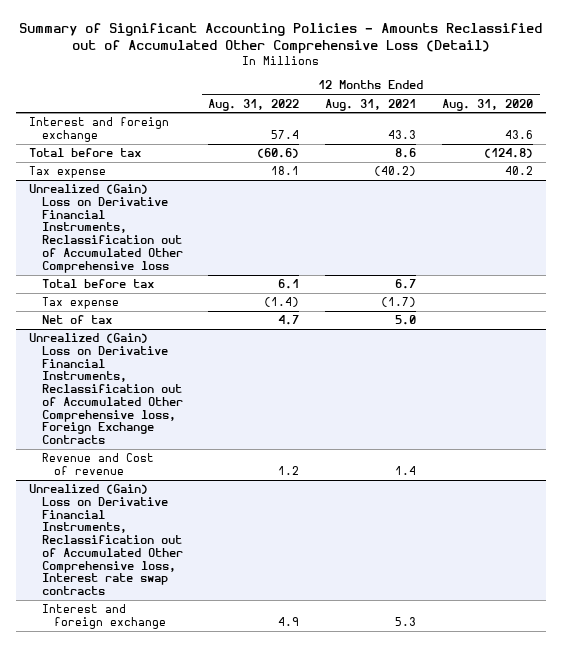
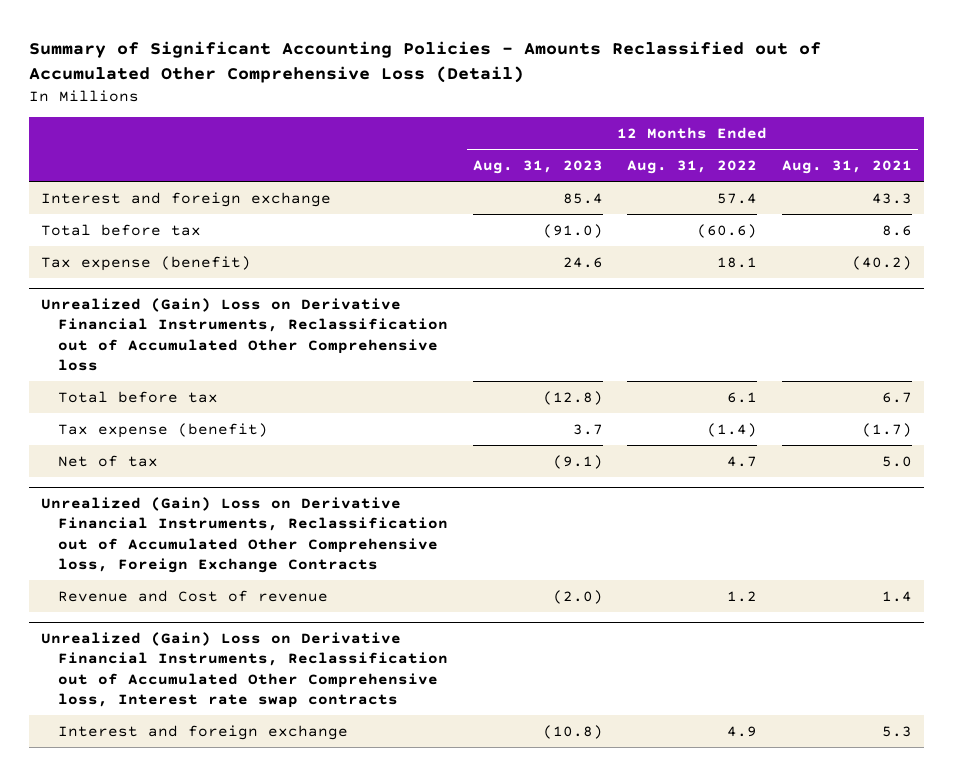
[442,98,534,111] Aug. 31, 2020 -> none
none -> [472,160,603,175] Aug. 31, 2023
[28,166,106,179] Tax expense -> [41,255,252,271] Tax expense (benefit)
[41,297,119,310] Tax expense -> [58,422,269,438] Tax expense (benefit)

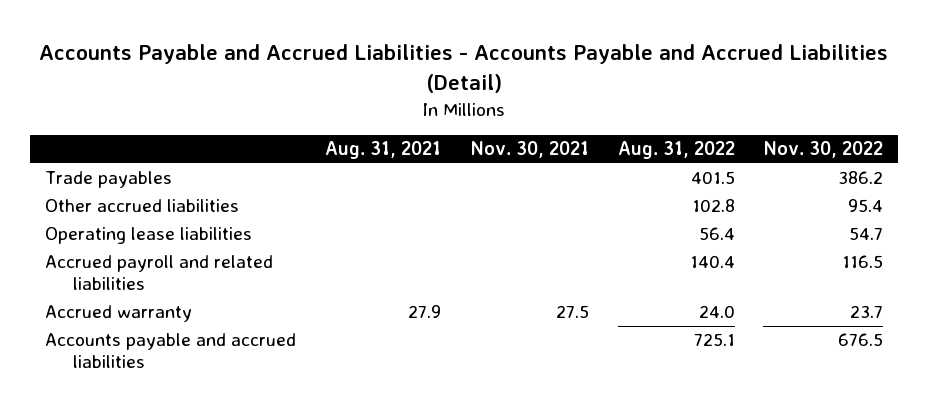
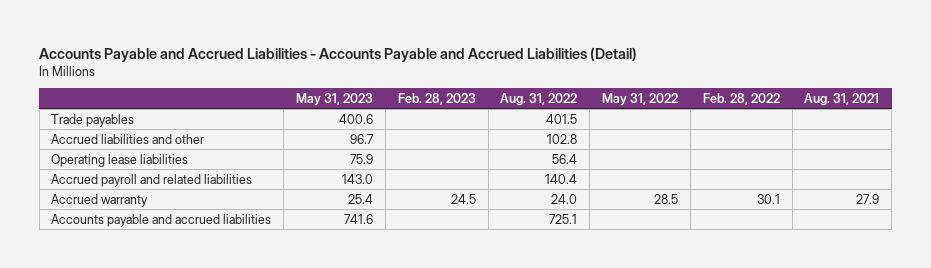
[469,141,589,159] Nov. 30, 2021 -> none
[763,141,884,159] Nov. 30, 2022 -> none
none -> [296,92,374,106] May 31, 2023
none -> [397,92,476,105] Feb. 28, 2023
none -> [602,92,679,106] May 31, 2022
none -> [702,92,780,105] Feb. 28, 2022
[44,199,239,213] Other accrued liabilities -> [51,133,205,144] Accrued liabilities and other

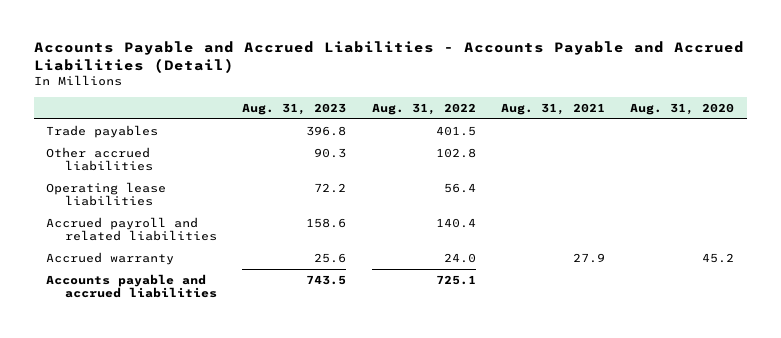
[296,92,374,106] May 31, 2023 -> none
[397,92,476,105] Feb. 28, 2023 -> none
[602,92,679,106] May 31, 2022 -> none
[702,92,780,105] Feb. 28, 2022 -> none
none -> [242,102,347,115] Aug. 31, 2023
none -> [630,102,735,115] Aug. 31, 2020
[51,133,205,144] Accrued liabilities and other -> [46,147,153,172] Other accrued liabilities

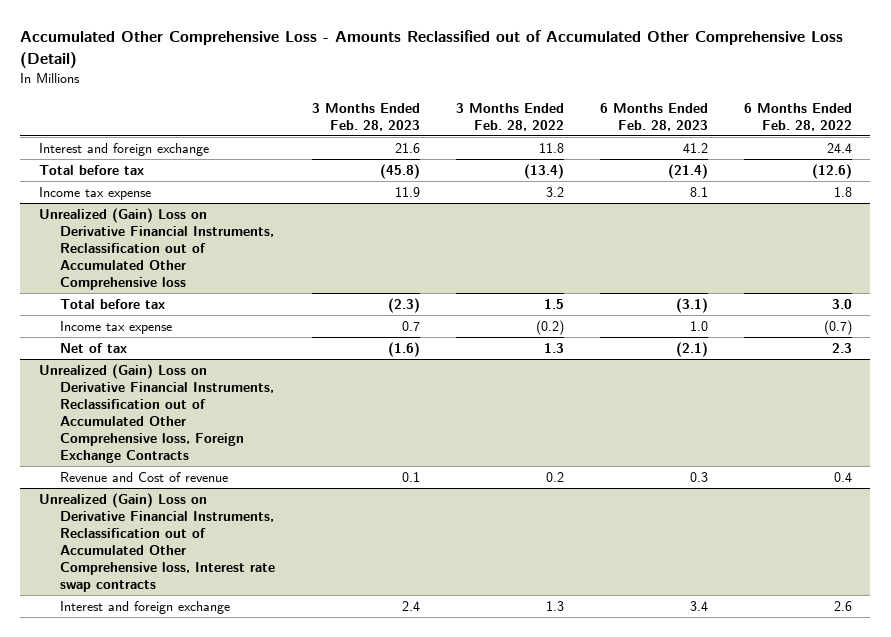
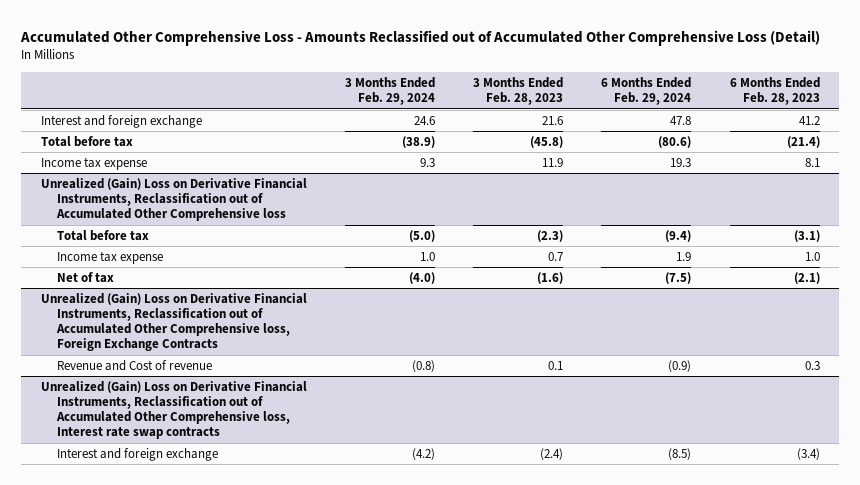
[455,102,564,131] 3 Months Ended Feb. 28, 2022 -> none
[744,102,853,131] 6 Months Ended Feb. 28, 2022 -> none
none -> [344,77,435,106] 3 Months Ended Feb. 29, 2024
none -> [601,77,692,106] 6 Months Ended Feb. 29, 2024
[401,600,420,611] 2.4 -> [540,447,564,460] (2.4)
[690,600,709,611] 3.4 -> [796,447,820,460] (3.4)

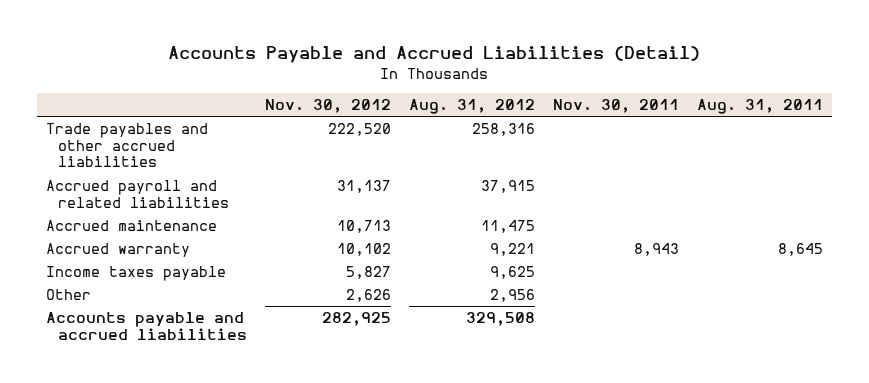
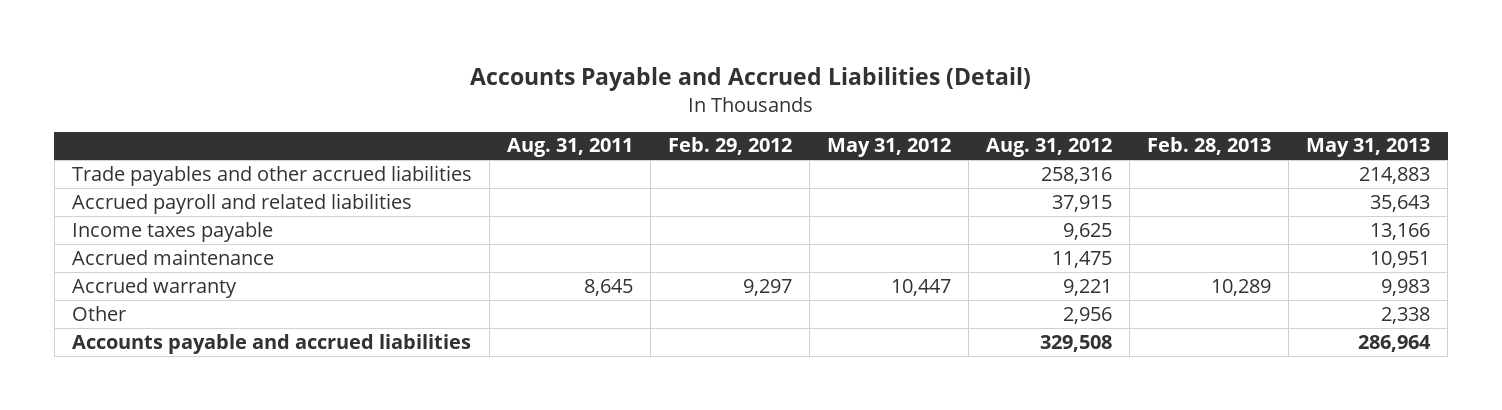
[264,99,391,114] Nov. 30, 2012 -> none
[552,99,679,114] Nov. 30, 2011 -> none
none -> [667,137,792,156] Feb. 29, 2012
none -> [826,138,951,158] May 31, 2012
none -> [1147,137,1272,156] Feb. 28, 2013
none -> [1306,138,1431,158] May 31, 2013
[46,266,227,282] Income taxes payable -> [71,221,273,242] Income taxes payable

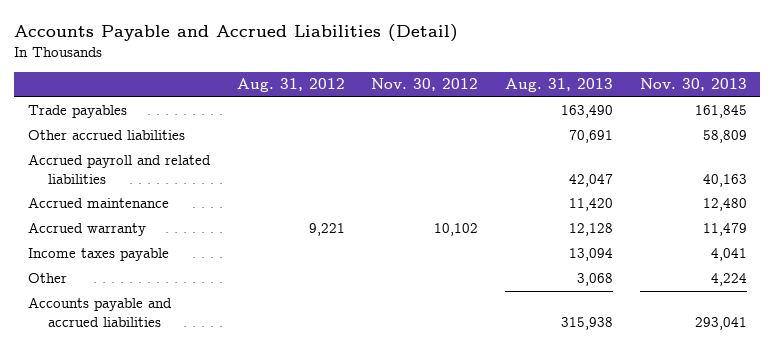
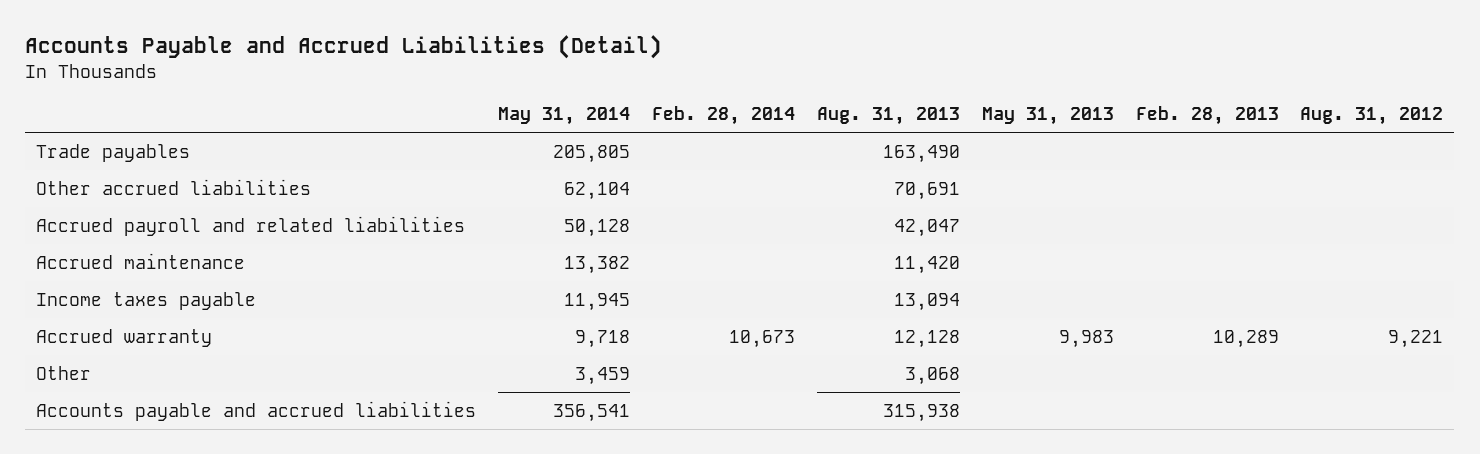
[371,78,479,92] Nov. 30, 2012 -> none
[639,78,747,92] Nov. 30, 2013 -> none
none -> [498,107,631,126] May 31, 2014
none -> [652,106,796,126] Feb. 28, 2014
none -> [981,107,1114,126] May 31, 2013
none -> [1135,106,1279,126] Feb. 28, 2013
[27,222,146,237] Accrued warranty -> [36,328,213,347] Accrued warranty

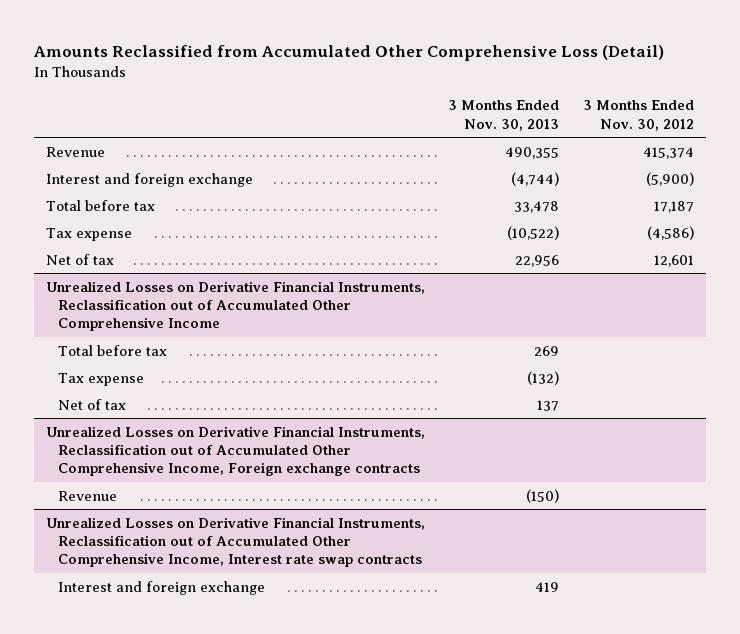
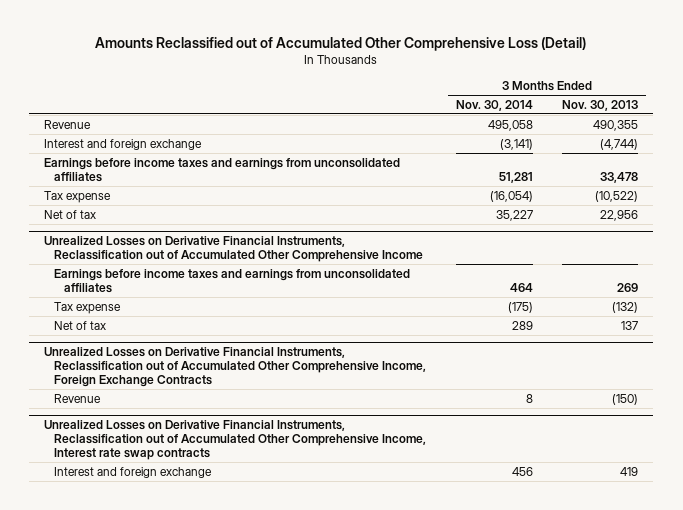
[32,44,664,61] Amounts Reclassified from Accumulated Other Comprehensive Loss (Detail) -> [95,36,587,51] Amounts Reclassified out of Accumulated Other Comprehensive Loss (Detail)
[582,100,694,131] 3 Months Ended Nov. 30, 2012 -> none
none -> [455,99,533,111] Nov. 30, 2014
[45,199,155,211] Total before tax -> [44,157,401,182] Earnings before income taxes and earnings from unconsolidated affiliates
[58,344,168,356] Total before tax -> [53,268,410,293] Earnings before income taxes and earnings from unconsolidated affiliates
[45,425,425,477] Unrealized Losses on Derivative Financial Instruments, Reclassification out of Accumulated Other Comprehensive Income, Foreign exchange contracts -> [44,346,426,388] Unrealized Losses on Derivative Financial Instruments, Reclassification out of Accumulated Other Comprehensive Income, Foreign Exchange Contracts

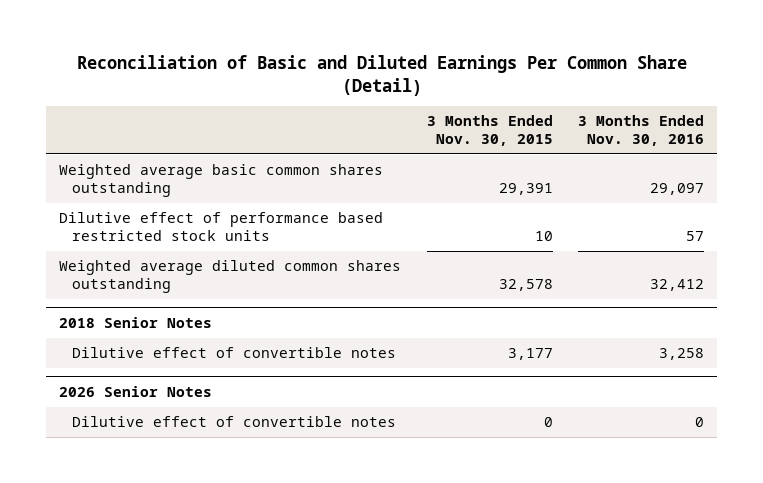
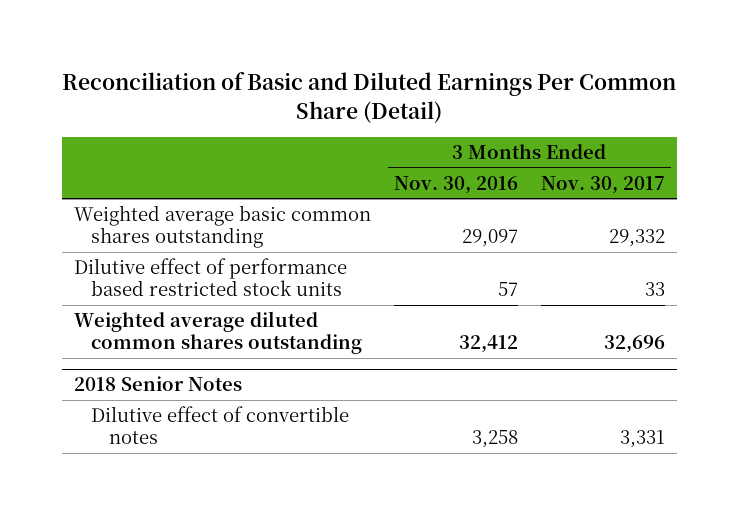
[426,115,553,147] 3 Months Ended Nov. 30, 2015 -> none
none -> [541,175,666,194] Nov. 30, 2017
[58,386,212,398] 2026 Senior Notes -> none
[71,416,396,428] Dilutive effect of convertible notes -> none

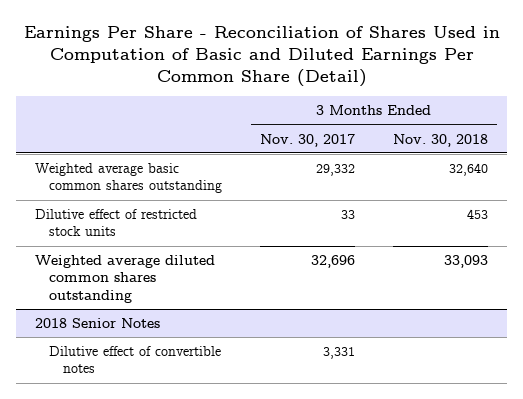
[62,72,677,123] Reconciliation of Basic and Diluted Earnings Per Common Share (Detail) -> [23,26,500,88] Earnings Per Share - Reconciliation of Shares Used in Computation of Basic and Diluted Earnings Per Common Share (Detail)
[393,175,518,194] Nov. 30, 2016 -> none
none -> [393,133,489,147] Nov. 30, 2018
[73,257,347,297] Dilutive effect of performance based restricted stock units -> [35,209,198,237] Dilutive effect of restricted stock units

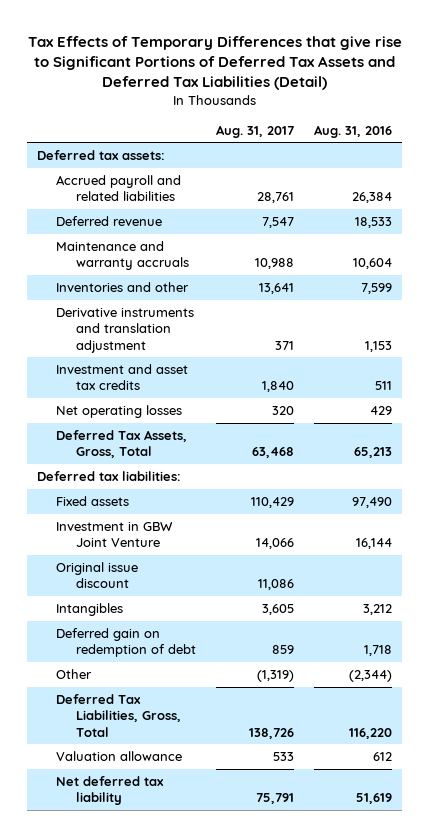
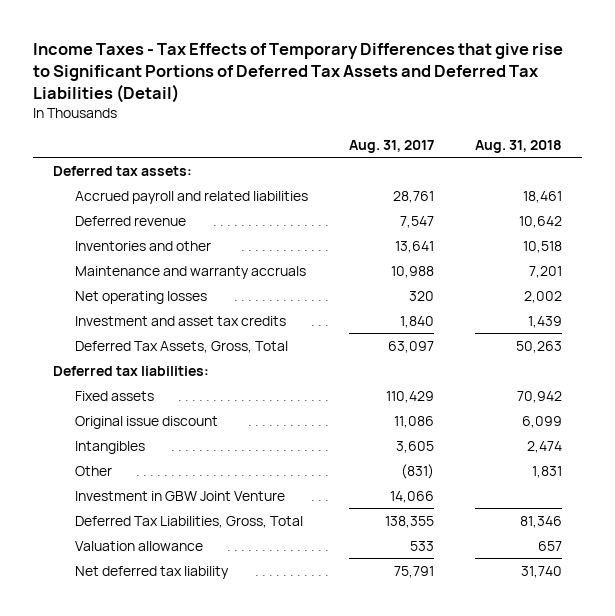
[27,36,402,91] Tax Effects of Temporary Differences that give rise to Significant Portions of Deferred Tax Assets and Deferred Tax Liabilities (Detail) -> [32,42,563,103] Income Taxes - Tax Effects of Temporary Differences that give rise to Significant Portions of Deferred Tax Assets and Deferred Tax Liabilities (Detail)
[314,124,393,138] Aug. 31, 2016 -> none
none -> [474,139,562,153] Aug. 31, 2018
[56,307,195,353] Derivative instruments and translation adjustment -> none
[56,240,189,271] Maintenance and warranty accruals -> [75,265,307,279] Maintenance and warranty accruals
[56,363,189,391] Investment and asset tax credits -> [75,315,287,326] Investment and asset tax credits
[251,447,294,459] 63,468 -> [388,340,435,353] 63,097
[56,627,196,658] Deferred gain on redemption of debt -> none
[256,669,294,682] (1,319) -> [401,463,435,479] (831)
[56,521,174,548] Investment in GBW Joint Venture -> [75,490,286,501] Investment in GBW Joint Venture
[248,727,294,739] 138,726 -> [385,515,435,528] 138,355

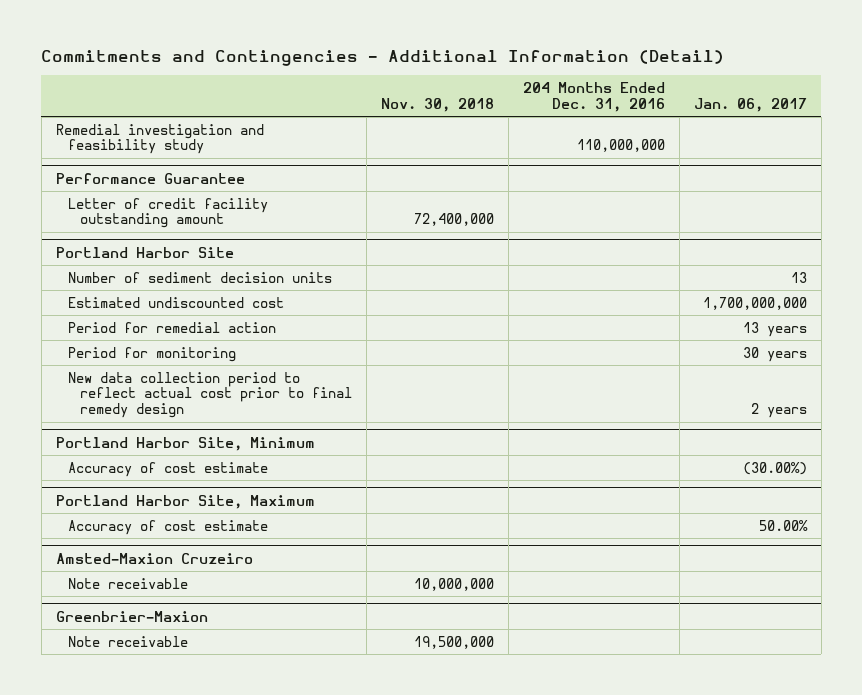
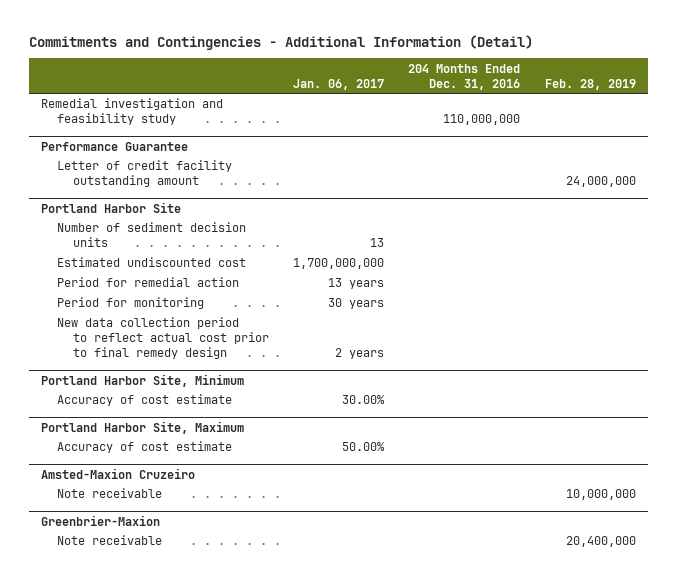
[380,97,494,112] Nov. 30, 2018 -> none
none -> [544,78,636,90] Feb. 28, 2019
[742,461,807,475] (30.00%) -> [342,395,386,405] 30.00%

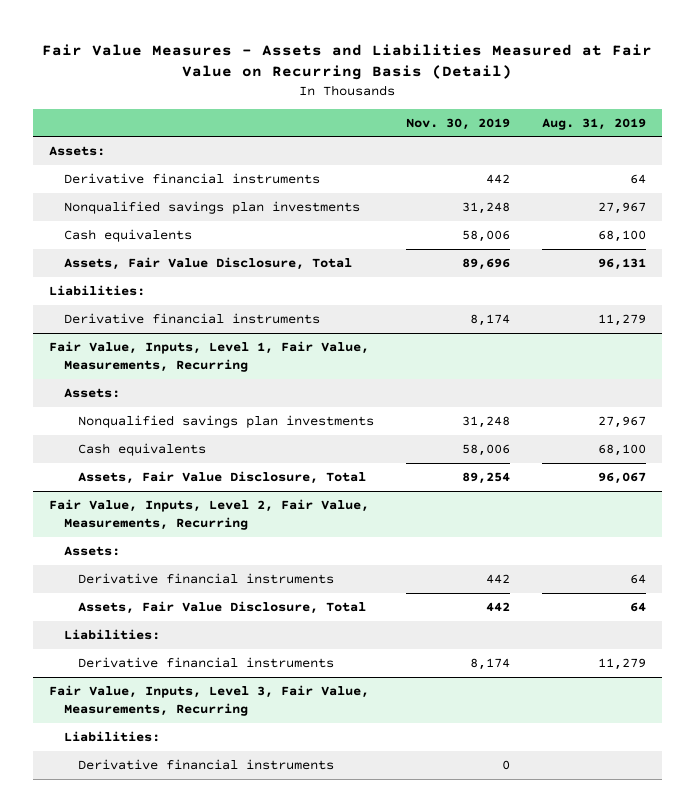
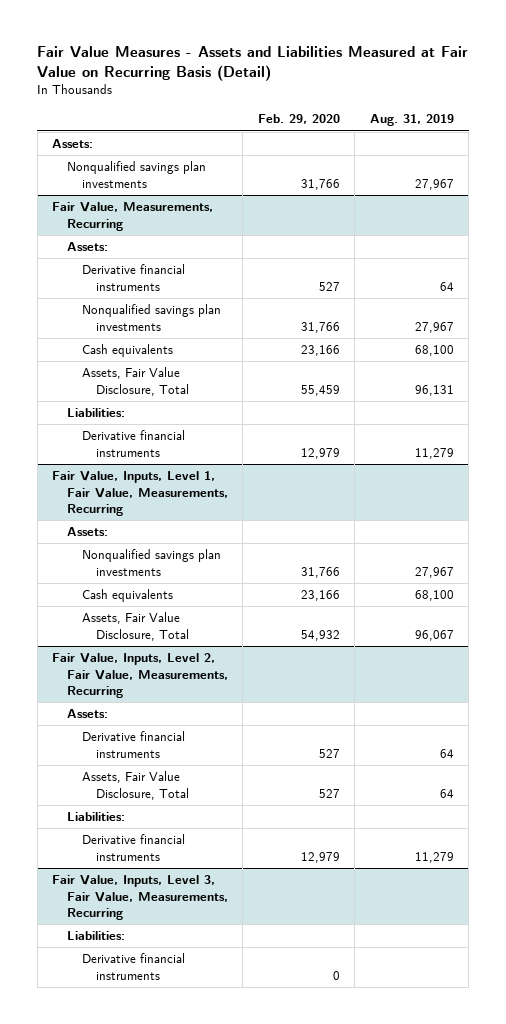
[405,117,510,130] Nov. 30, 2019 -> none
none -> [257,114,340,125] Feb. 29, 2020
none -> [67,161,207,188] Nonqualified savings plan investments
none -> [52,202,214,231] Fair Value, Measurements, Recurring
none -> [67,242,109,252] Assets:

